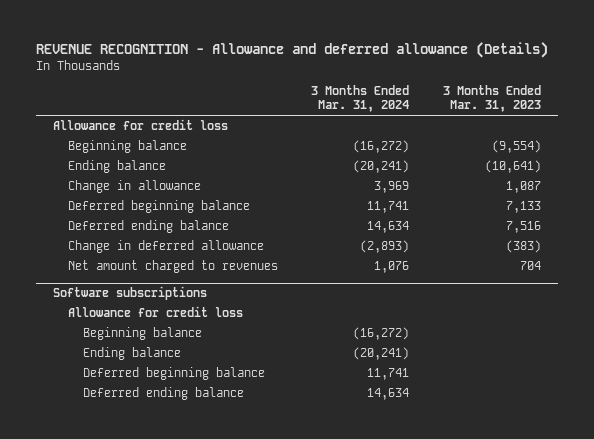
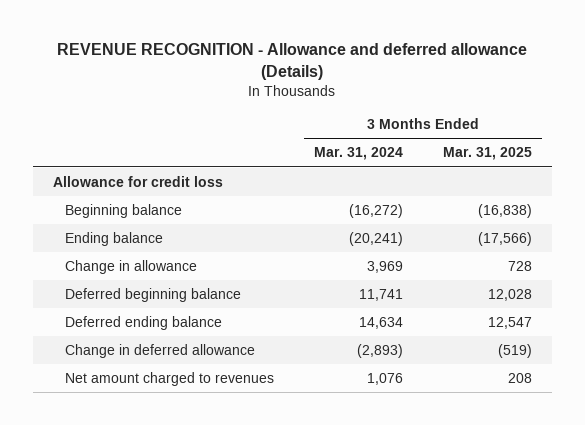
[442,85,541,113] 3 Months Ended Mar. 31, 2023 -> none
none -> [442,147,532,161] Mar. 31, 2025
[52,285,207,300] Software subscriptions -> none
[68,305,244,317] Allowance for credit loss -> none
[83,326,203,340] Beginning balance -> none
[83,346,182,360] Ending balance -> none
[83,366,266,380] Deferred beginning balance -> none
[83,386,245,400] Deferred ending balance -> none

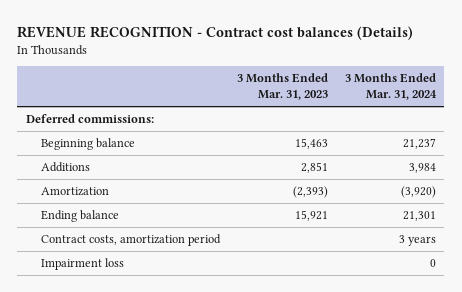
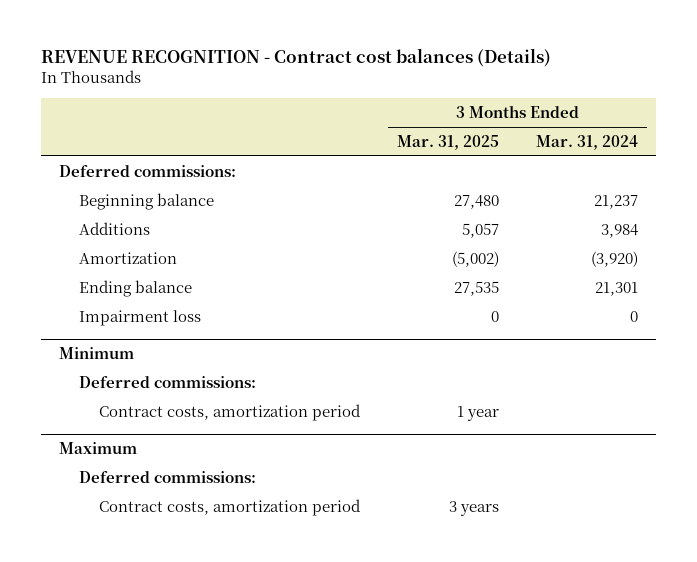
[236,73,328,101] 3 Months Ended Mar. 31, 2023 -> none
none -> [397,134,500,150] Mar. 31, 2025
[40,234,221,247] Contract costs, amortization period -> none
none -> [58,347,134,360] Minimum
none -> [79,375,257,388] Deferred commissions:
none -> [99,403,362,421] Contract costs, amortization period
none -> [58,442,137,455] Maximum
none -> [79,470,257,483] Deferred commissions:
none -> [99,498,362,516] Contract costs, amortization period

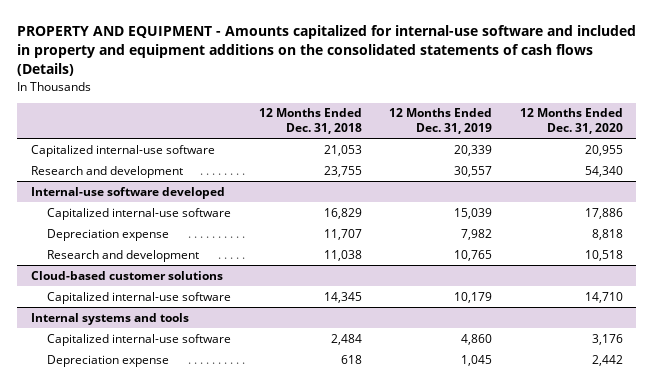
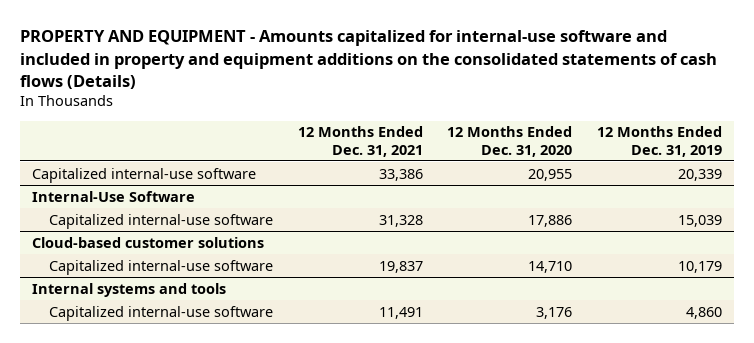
[258,108,362,135] 12 Months Ended Dec. 31, 2018 -> none
none -> [297,126,423,157] 12 Months Ended Dec. 31, 2021
[30,165,183,178] Research and development -> none
[30,186,225,199] Internal-use software developed -> [32,190,196,202] Internal-Use Software
[47,228,170,241] Depreciation expense -> none
[47,249,200,262] Research and development -> none
[47,354,170,367] Depreciation expense -> none

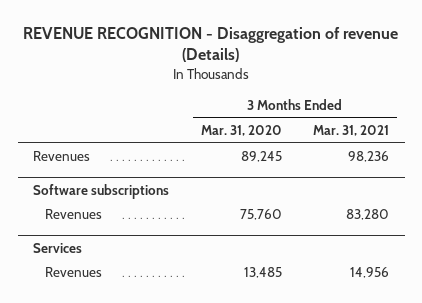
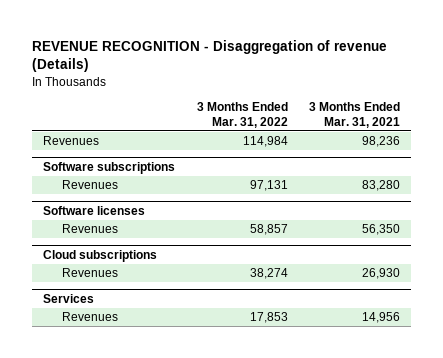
[200,124,282,136] Mar. 31, 2020 -> none
none -> [196,101,288,128] 3 Months Ended Mar. 31, 2022
none -> [43,205,146,215] Software licenses
none -> [61,224,118,234] Revenues
none -> [43,249,158,262] Cloud subscriptions
none -> [61,268,118,278] Revenues

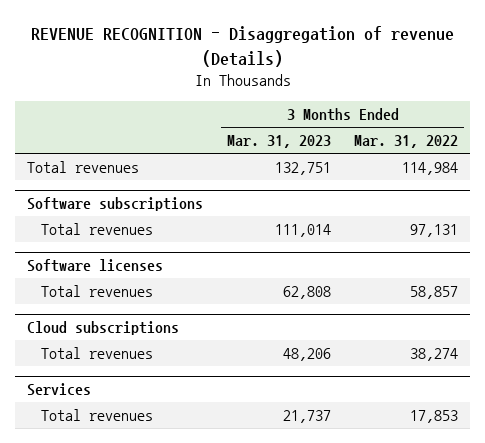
[308,101,400,128] 3 Months Ended Mar. 31, 2021 -> none
none -> [226,135,331,149] Mar. 31, 2023
[43,136,100,146] Revenues -> [26,161,139,174] Total revenues
[61,180,118,190] Revenues -> [41,223,154,236] Total revenues
[61,224,118,234] Revenues -> [41,285,154,298] Total revenues
[61,268,118,278] Revenues -> [41,347,154,360] Total revenues
[61,312,118,322] Revenues -> [41,409,154,422] Total revenues

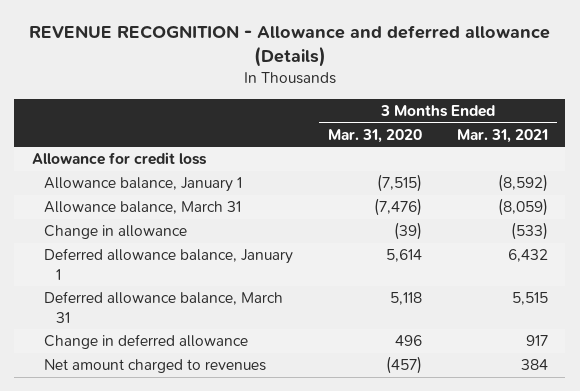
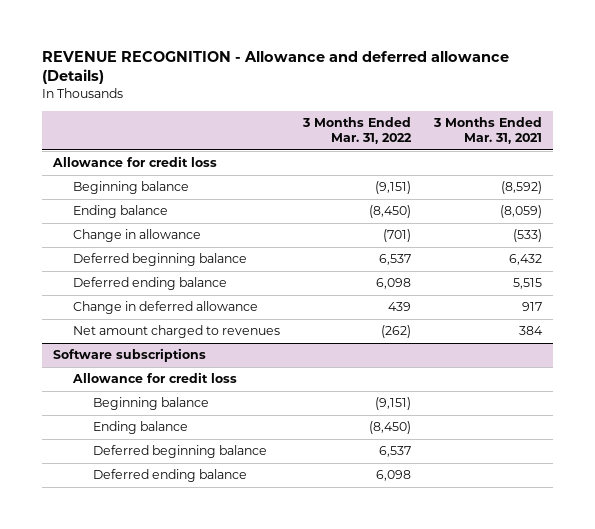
[327,128,422,143] Mar. 31, 2020 -> none
none -> [301,117,412,145] 3 Months Ended Mar. 31, 2022
[43,177,242,193] Allowance balance, January 1 -> [73,181,190,195] Beginning balance
[43,201,241,215] Allowance balance, March 31 -> [73,205,169,219] Ending balance
[43,248,293,280] Deferred allowance balance, January 1 -> [73,253,248,267] Deferred beginning balance
[43,291,283,323] Deferred allowance balance, March 31 -> [73,277,228,291] Deferred ending balance
none -> [53,348,207,363] Software subscriptions
none -> [72,372,238,384] Allowance for credit loss
none -> [93,397,210,411] Beginning balance
none -> [93,421,189,435] Ending balance
none -> [93,445,268,459] Deferred beginning balance
none -> [93,469,248,483] Deferred ending balance

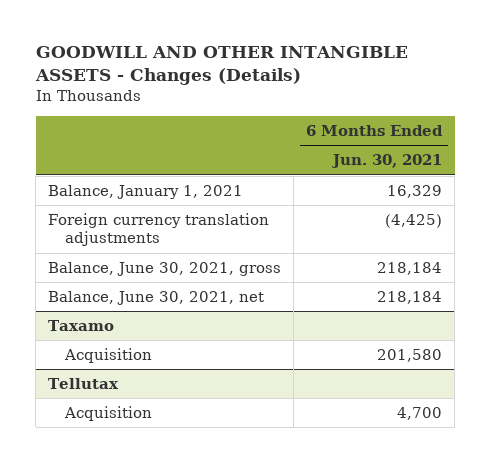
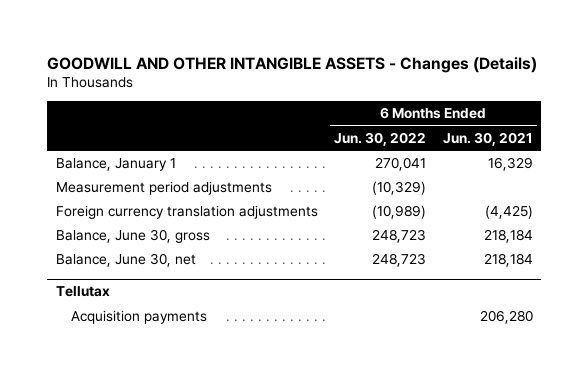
none -> [334,131,427,146] Jun. 30, 2022
[48,185,244,200] Balance, January 1, 2021 -> [55,158,176,172] Balance, January 1
none -> [55,181,272,196] Measurement period adjustments
[48,320,115,332] Taxamo -> none
[63,348,152,364] Acquisition -> none
[48,262,282,277] Balance, June 30, 2021, gross -> [55,229,210,244] Balance, June 30, gross
[48,291,265,306] Balance, June 30, 2021, net -> [55,253,196,268] Balance, June 30, net
[63,406,152,422] Acquisition -> [71,310,208,325] Acquisition payments
[397,407,443,421] 4,700 -> [479,310,533,325] 206,280

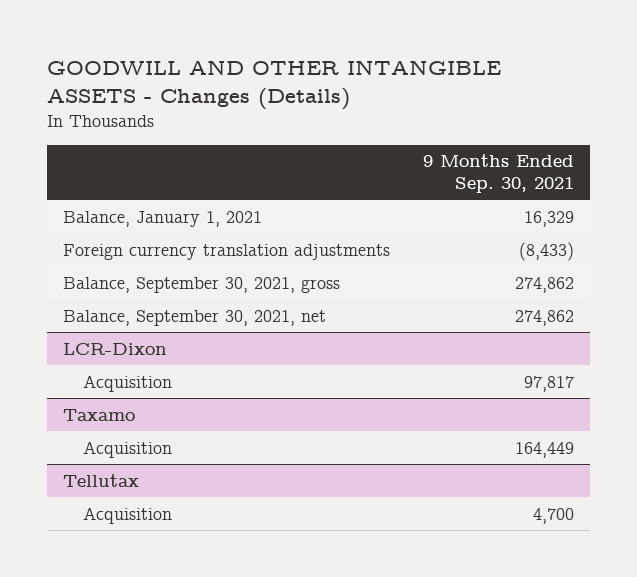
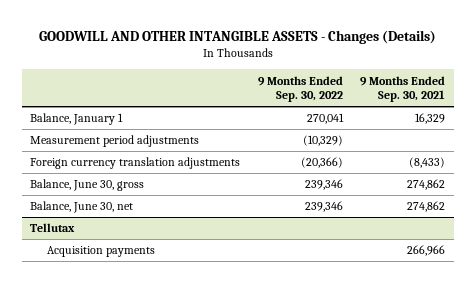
none -> [257,75,343,103] 9 Months Ended Sep. 30, 2022
[63,210,263,227] Balance, January 1, 2021 -> [30,113,124,126] Balance, January 1
none -> [30,135,200,148] Measurement period adjustments
[63,342,168,355] LCR-Dixon -> none
[82,374,172,392] Acquisition -> none
[63,408,136,421] Taxamo -> none
[82,440,172,458] Acquisition -> none
[63,276,341,293] Balance, September 30, 2021, gross -> [30,179,145,192] Balance, June 30, gross
[63,309,327,326] Balance, September 30, 2021, net -> [30,201,134,214] Balance, June 30, net
[82,506,172,524] Acquisition -> [46,246,155,258] Acquisition payments
[533,507,575,524] 4,700 -> [407,245,446,257] 266,966

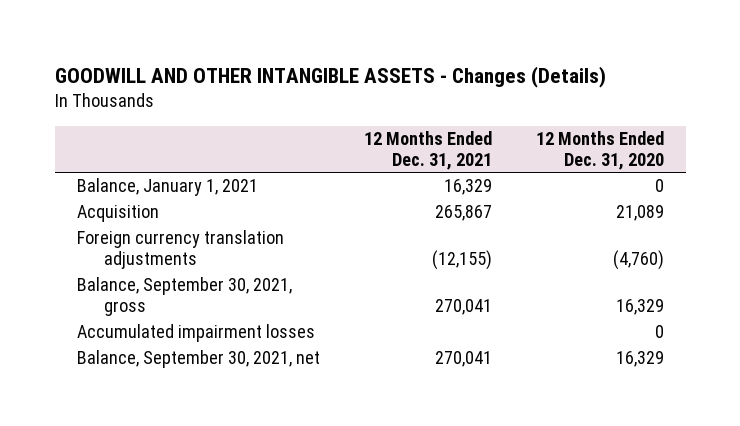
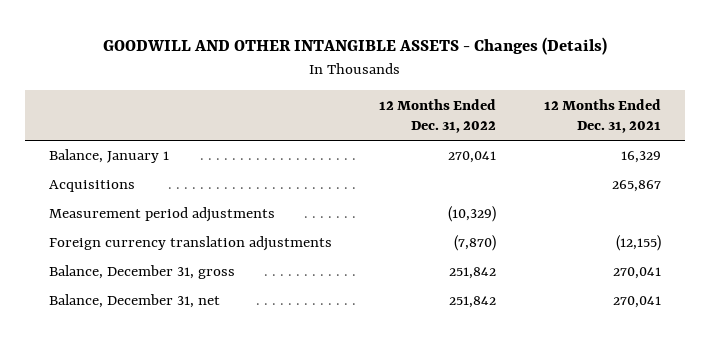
[535,130,664,170] 12 Months Ended Dec. 31, 2020 -> none
none -> [379,98,497,134] 12 Months Ended Dec. 31, 2022
[76,178,258,197] Balance, January 1, 2021 -> [48,149,169,164] Balance, January 1
[76,205,159,223] Acquisition -> [48,180,135,193] Acquisitions
none -> [48,207,275,223] Measurement period adjustments
[76,324,315,343] Accumulated impairment losses -> none
[76,277,292,317] Balance, September 30, 2021, gross -> [48,265,235,280] Balance, December 31, gross
[76,350,320,369] Balance, September 30, 2021, net -> [48,294,220,309] Balance, December 31, net

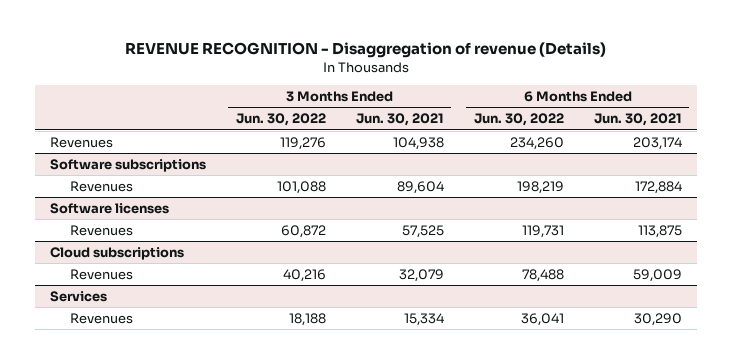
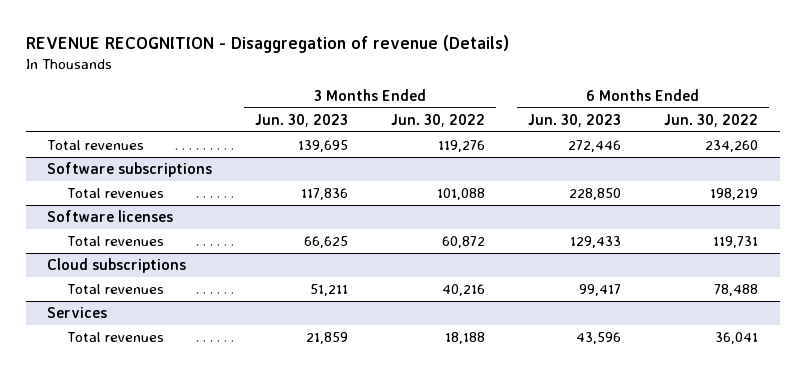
[355,113,444,127] Jun. 30, 2021 -> none
[593,113,682,127] Jun. 30, 2021 -> none
none -> [255,113,349,127] Jun. 30, 2023
none -> [528,113,622,127] Jun. 30, 2023
[49,136,113,148] Revenues -> [47,139,145,150] Total revenues
[70,180,134,192] Revenues -> [66,187,164,198] Total revenues
[70,224,134,236] Revenues -> [66,235,164,246] Total revenues
[70,268,134,280] Revenues -> [66,283,164,294] Total revenues
[70,312,134,324] Revenues -> [66,331,164,342] Total revenues

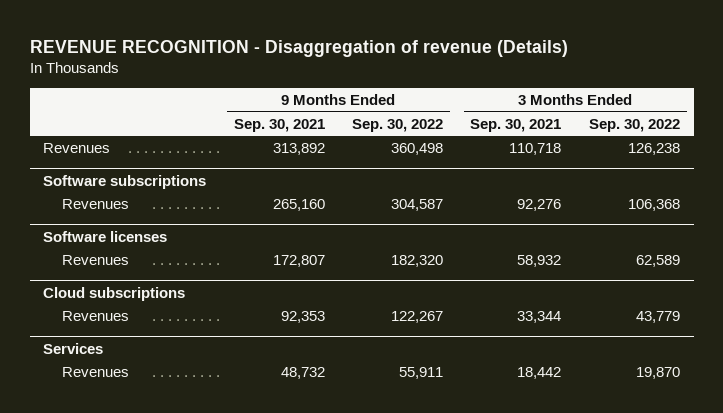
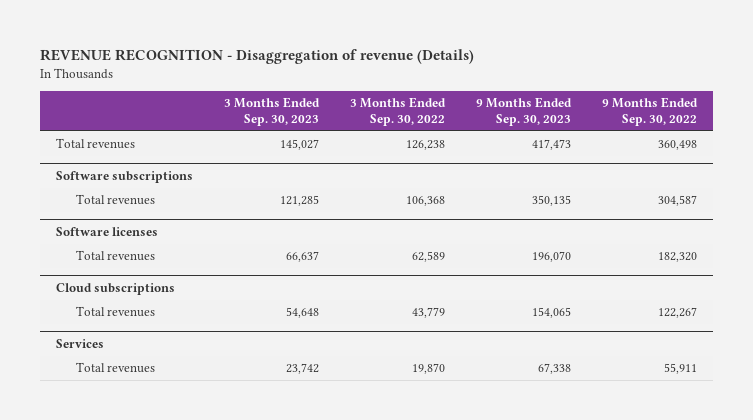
[233,118,325,132] Sep. 30, 2021 -> none
[470,118,562,132] Sep. 30, 2021 -> none
none -> [223,97,320,126] 3 Months Ended Sep. 30, 2023
none -> [475,97,572,126] 9 Months Ended Sep. 30, 2023
[43,142,111,153] Revenues -> [55,138,135,150] Total revenues
[62,198,130,209] Revenues -> [76,194,156,206] Total revenues
[62,254,130,265] Revenues -> [76,250,156,262] Total revenues
[62,310,130,321] Revenues -> [76,306,156,318] Total revenues
[62,366,130,377] Revenues -> [76,362,156,374] Total revenues

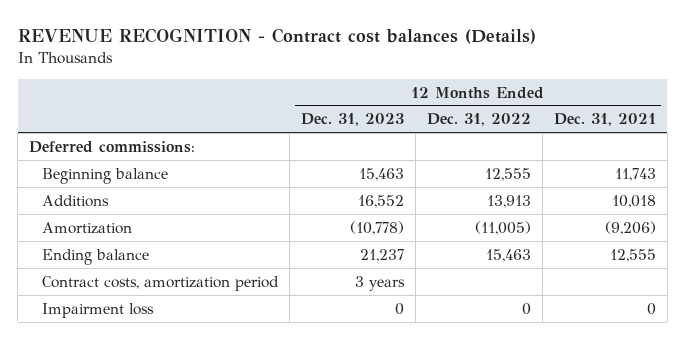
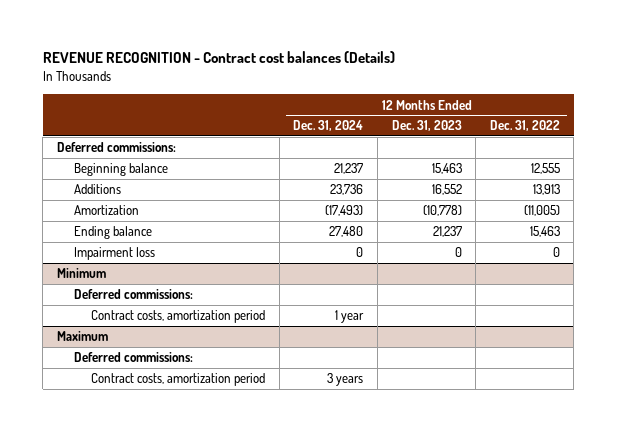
[553,113,656,127] Dec. 31, 2021 -> none
none -> [293,120,364,132] Dec. 31, 2024
[41,275,279,291] Contract costs, amortization period -> none
none -> [56,268,106,279] Minimum
none -> [74,289,194,300] Deferred commissions:
none -> [91,310,266,324] Contract costs, amortization period
none -> [56,331,108,342] Maximum
none -> [74,352,194,363] Deferred commissions:
none -> [91,373,266,387] Contract costs, amortization period

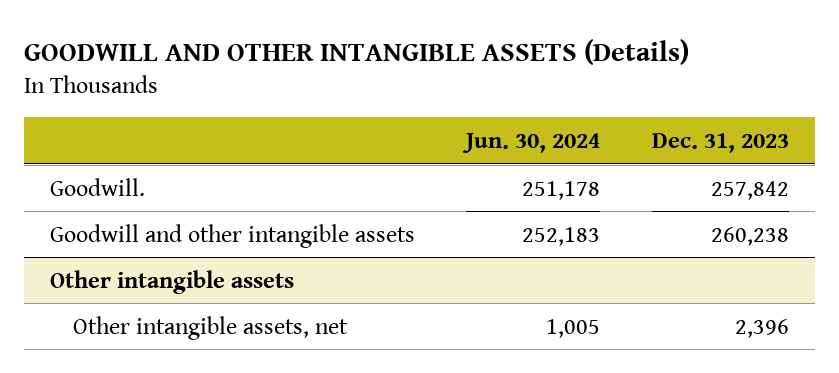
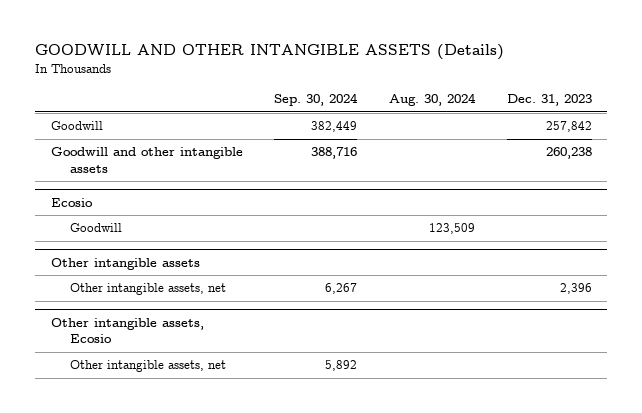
[462,132,601,153] Jun. 30, 2024 -> none
none -> [274,93,359,107] Sep. 30, 2024
none -> [389,93,477,107] Aug. 30, 2024
[49,177,145,196] Goodwill. -> [50,121,103,131] Goodwill
none -> [50,197,93,207] Ecosio
none -> [70,223,123,233] Goodwill
none -> [50,317,204,344] Other intangible assets, Ecosio
none -> [70,360,227,373] Other intangible assets, net

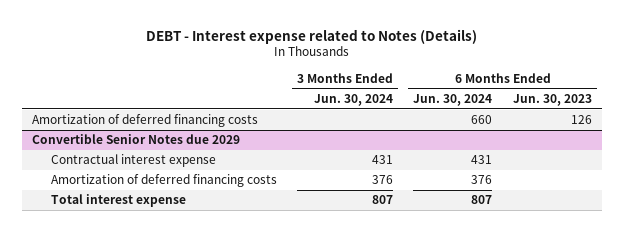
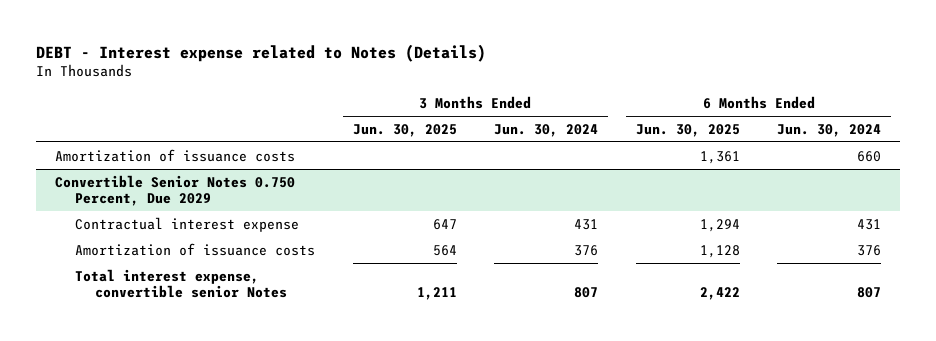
[512,93,592,106] Jun. 30, 2023 -> none
none -> [352,123,457,137] Jun. 30, 2025
none -> [635,123,740,137] Jun. 30, 2025
[32,114,259,128] Amortization of deferred financing costs -> [55,148,296,162] Amortization of issuance costs
[32,134,241,145] Convertible Senior Notes due 2029 -> [55,174,296,207] Convertible Senior Notes 0.750 Percent, Due 2029
[51,174,278,188] Amortization of deferred financing costs -> [75,242,316,256] Amortization of issuance costs
[51,194,187,208] Total interest expense -> [75,268,287,299] Total interest expense, convertible senior Notes

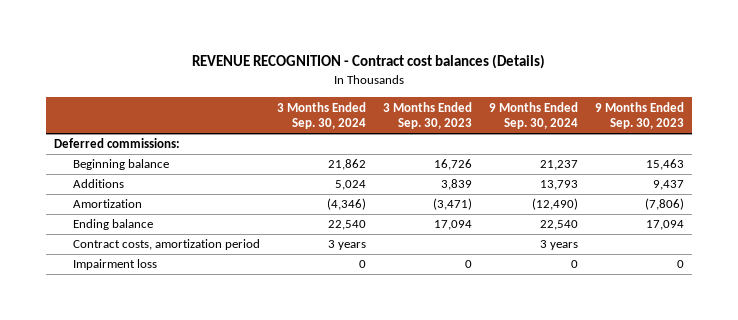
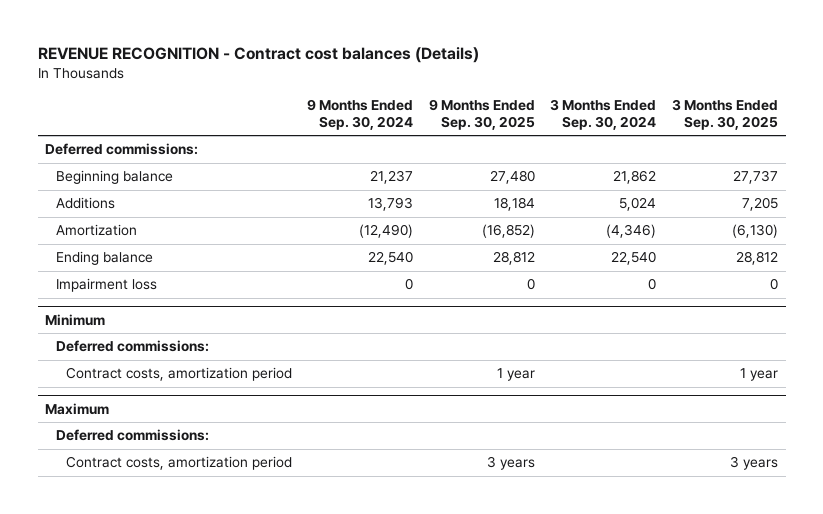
[383,101,473,130] 3 Months Ended Sep. 30, 2023 -> none
[595,101,685,130] 9 Months Ended Sep. 30, 2023 -> none
none -> [428,98,535,130] 9 Months Ended Sep. 30, 2025
none -> [671,98,778,130] 3 Months Ended Sep. 30, 2025
[73,239,261,251] Contract costs, amortization period -> none
none -> [45,313,106,326] Minimum
none -> [55,340,209,353] Deferred commissions:
none -> [65,367,292,382] Contract costs, amortization period
none -> [45,402,110,415] Maximum
none -> [55,429,209,442] Deferred commissions:
none -> [65,456,292,471] Contract costs, amortization period

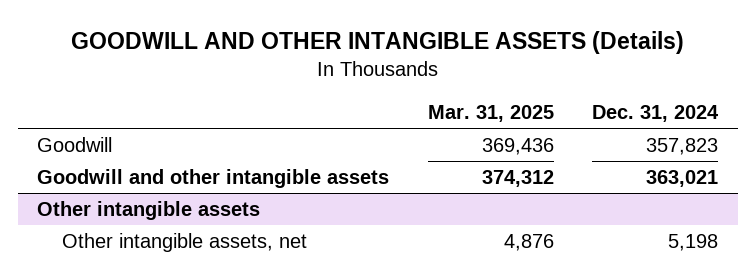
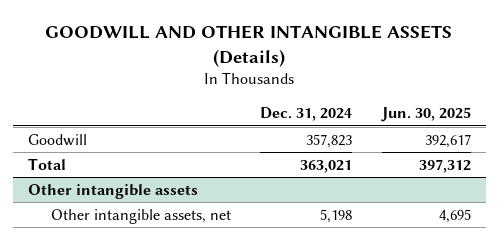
[427,104,554,122] Mar. 31, 2025 -> none
none -> [380,107,471,123] Jun. 30, 2025
[37,168,390,188] Goodwill and other intangible assets -> [27,157,66,170] Total

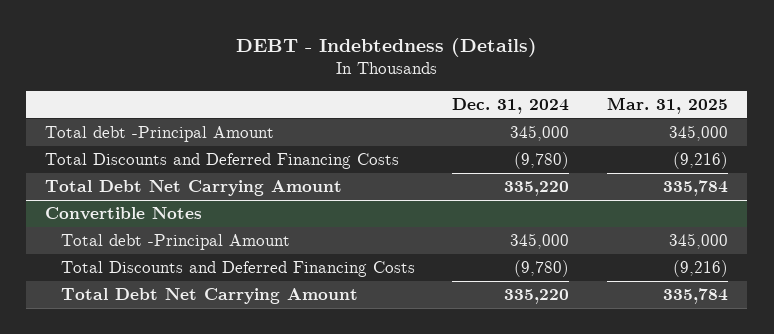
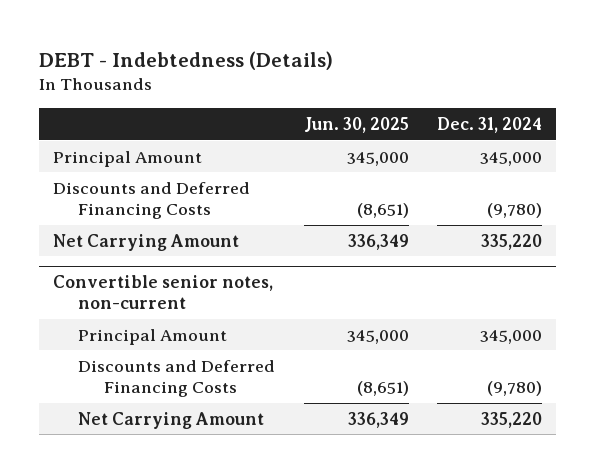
[607,96,729,114] Mar. 31, 2025 -> none
none -> [303,116,409,133] Jun. 30, 2025
[45,126,275,143] Total debt -Principal Amount -> [53,150,203,167] Principal Amount
[45,153,400,170] Total Discounts and Deferred Financing Costs -> [53,181,251,219] Discounts and Deferred Financing Costs
[45,180,343,197] Total Debt Net Carrying Amount -> [53,233,240,251] Net Carrying Amount
[45,207,203,221] Convertible Notes -> [53,275,274,310] Convertible senior notes, non-current
[60,234,290,251] Total debt -Principal Amount -> [78,328,228,345] Principal Amount
[60,261,415,278] Total Discounts and Deferred Financing Costs -> [78,359,276,397] Discounts and Deferred Financing Costs
[60,288,358,305] Total Debt Net Carrying Amount -> [78,411,265,429] Net Carrying Amount

